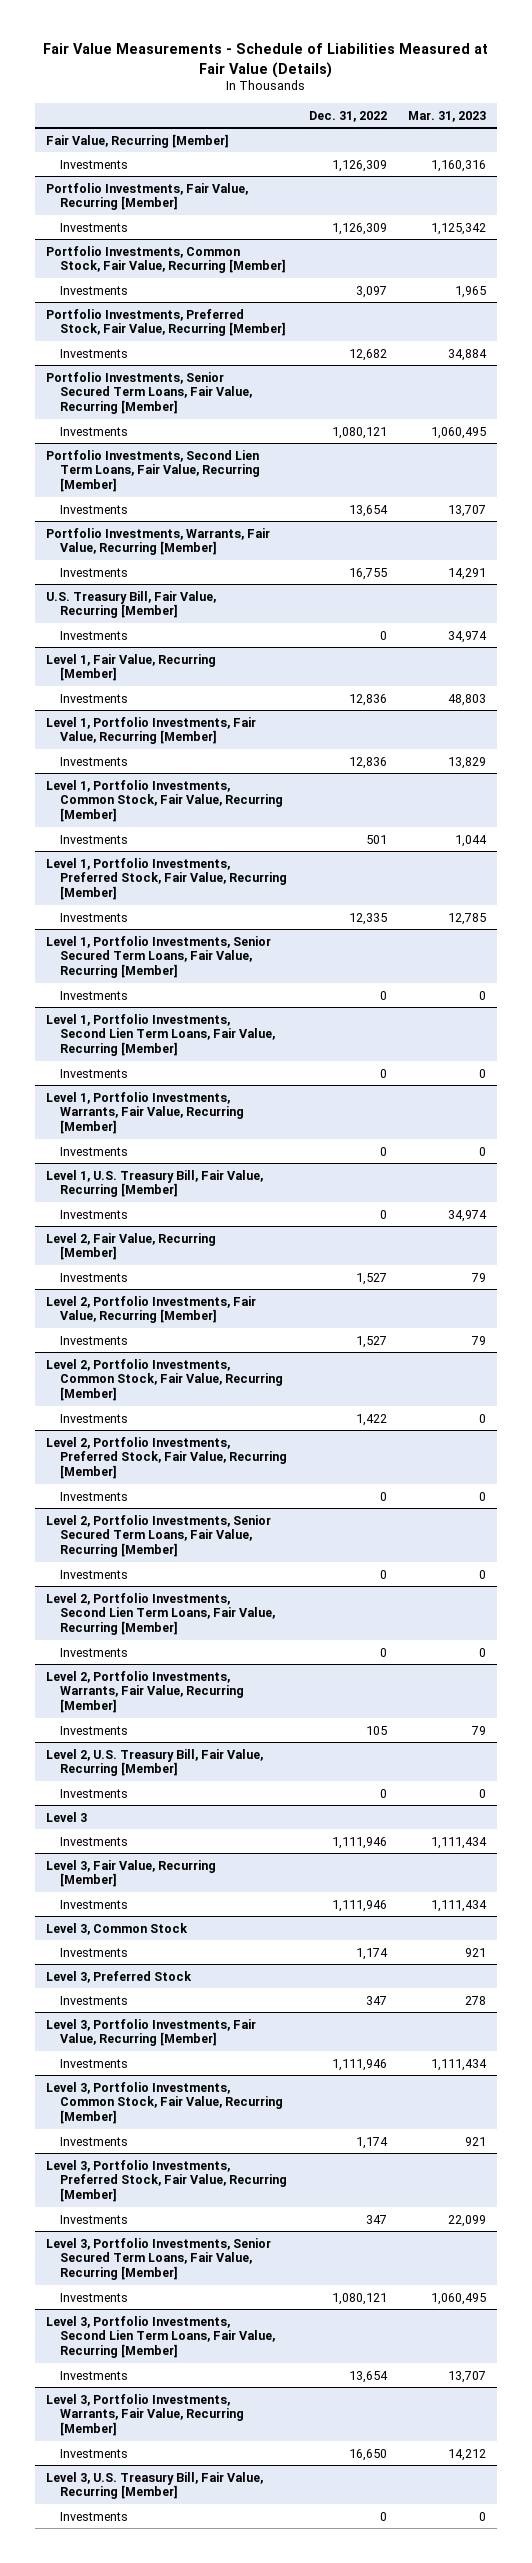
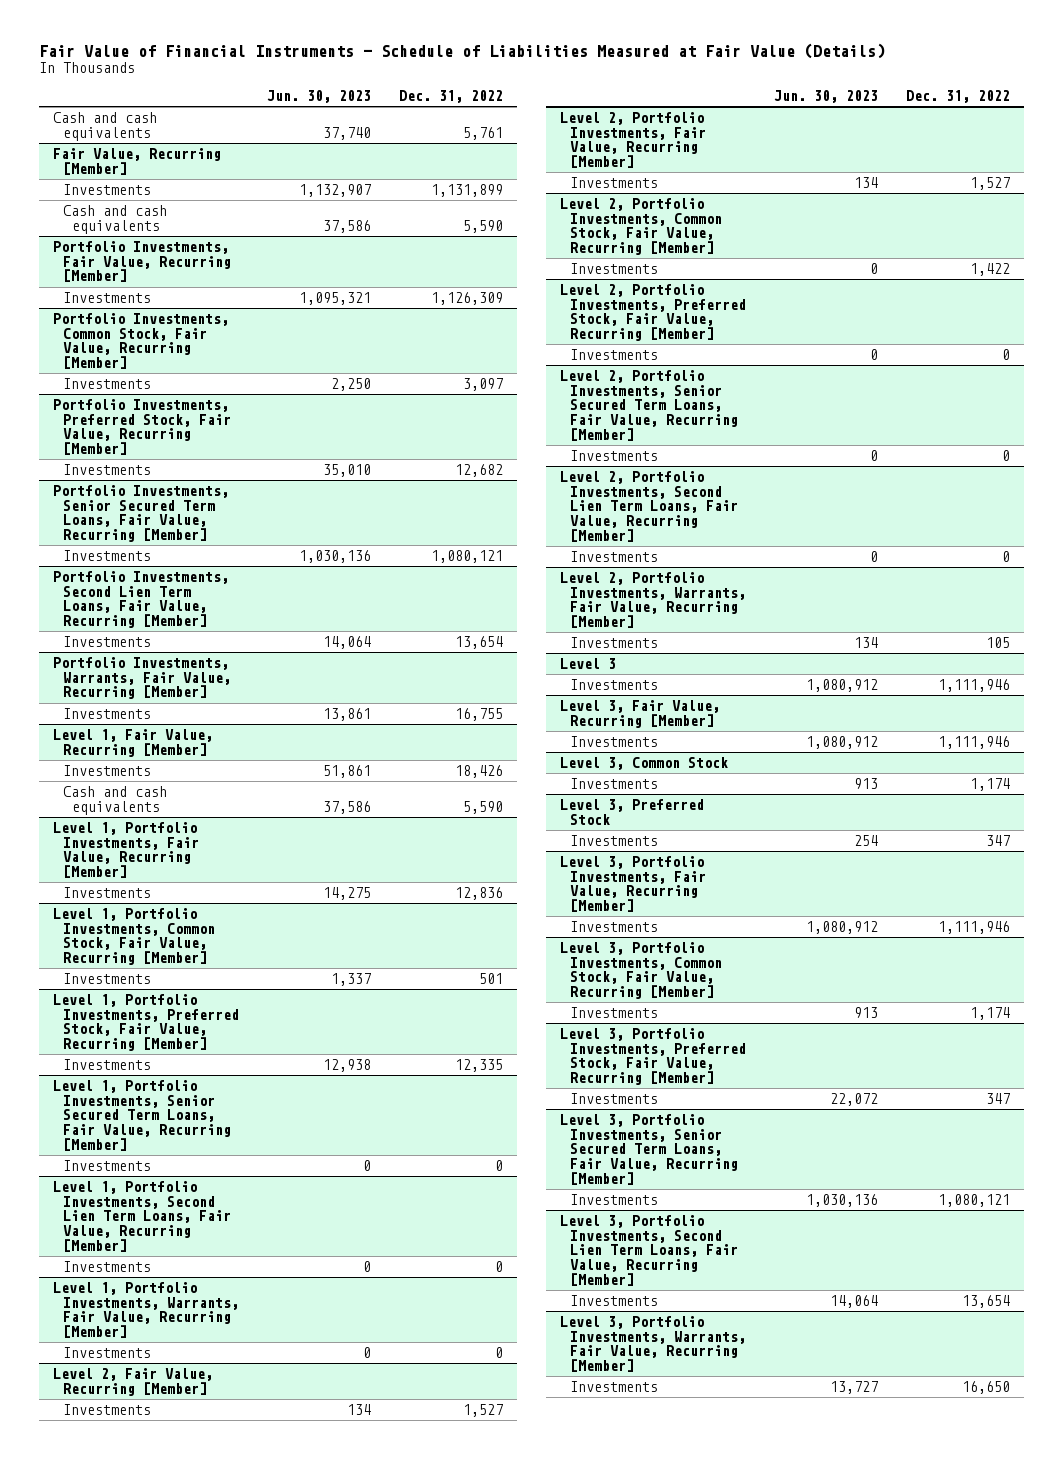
[43,43,489,78] Fair Value Measurements - Schedule of Liabilities Measured at Fair Value (Details) -> [39,43,886,60] Fair Value of Financial Instruments - Schedule of Liabilities Measured at Fair Value (Details)
[408,110,487,122] Mar. 31, 2023 -> none
none -> [266,90,371,104] Jun. 30, 2023
none -> [53,112,158,141] Cash and cash equivalents
[331,159,387,172] 1,126,309 -> [430,184,503,198] 1,131,899
none -> [62,205,167,234] Cash and cash equivalents
[45,590,216,619] U.S. Treasury Bill, Fair Value, Recurring [Member] -> none
[60,630,129,640] Investments -> none
[348,693,387,706] 12,836 -> [454,765,503,779] 18,426
none -> [62,786,167,815] Cash and cash equivalents
[45,1169,263,1198] Level 1, U.S. Treasury Bill, Fair Value, Recurring [Member] -> none
[60,1209,129,1219] Investments -> none
[45,1748,263,1777] Level 2, U.S. Treasury Bill, Fair Value, Recurring [Member] -> none
[60,1788,129,1798] Investments -> none
[45,2471,263,2500] Level 3, U.S. Treasury Bill, Fair Value, Recurring [Member] -> none
[60,2511,129,2521] Investments -> none

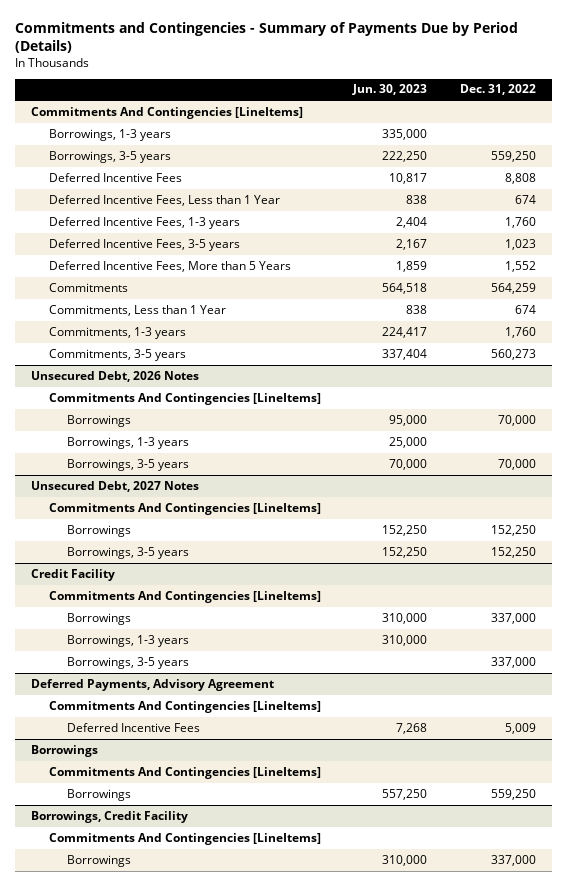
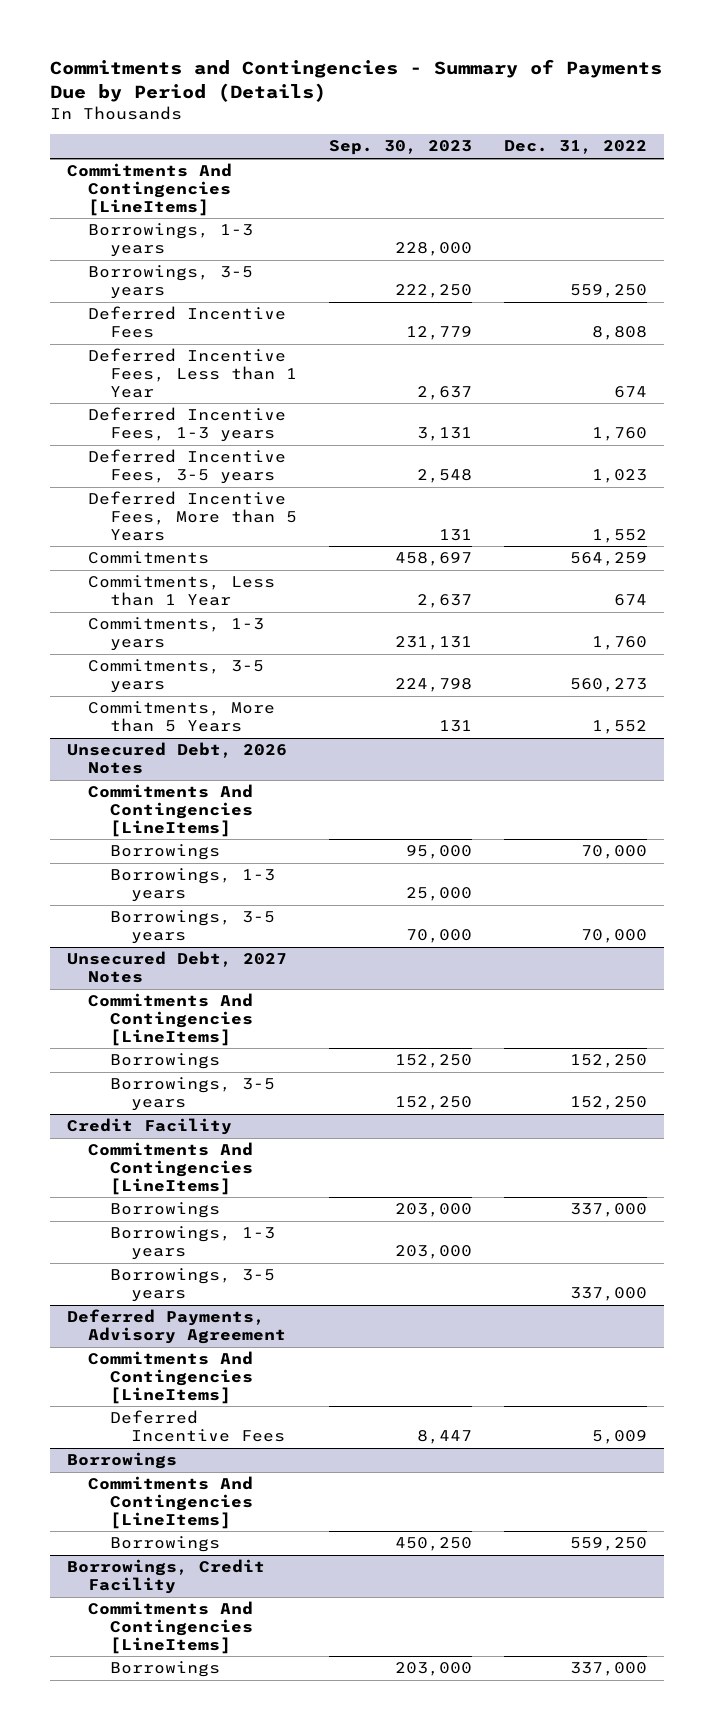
[352,84,428,96] Jun. 30, 2023 -> none
none -> [328,140,472,156] Sep. 30, 2023
none -> [88,701,276,733] Commitments, More than 5 Years

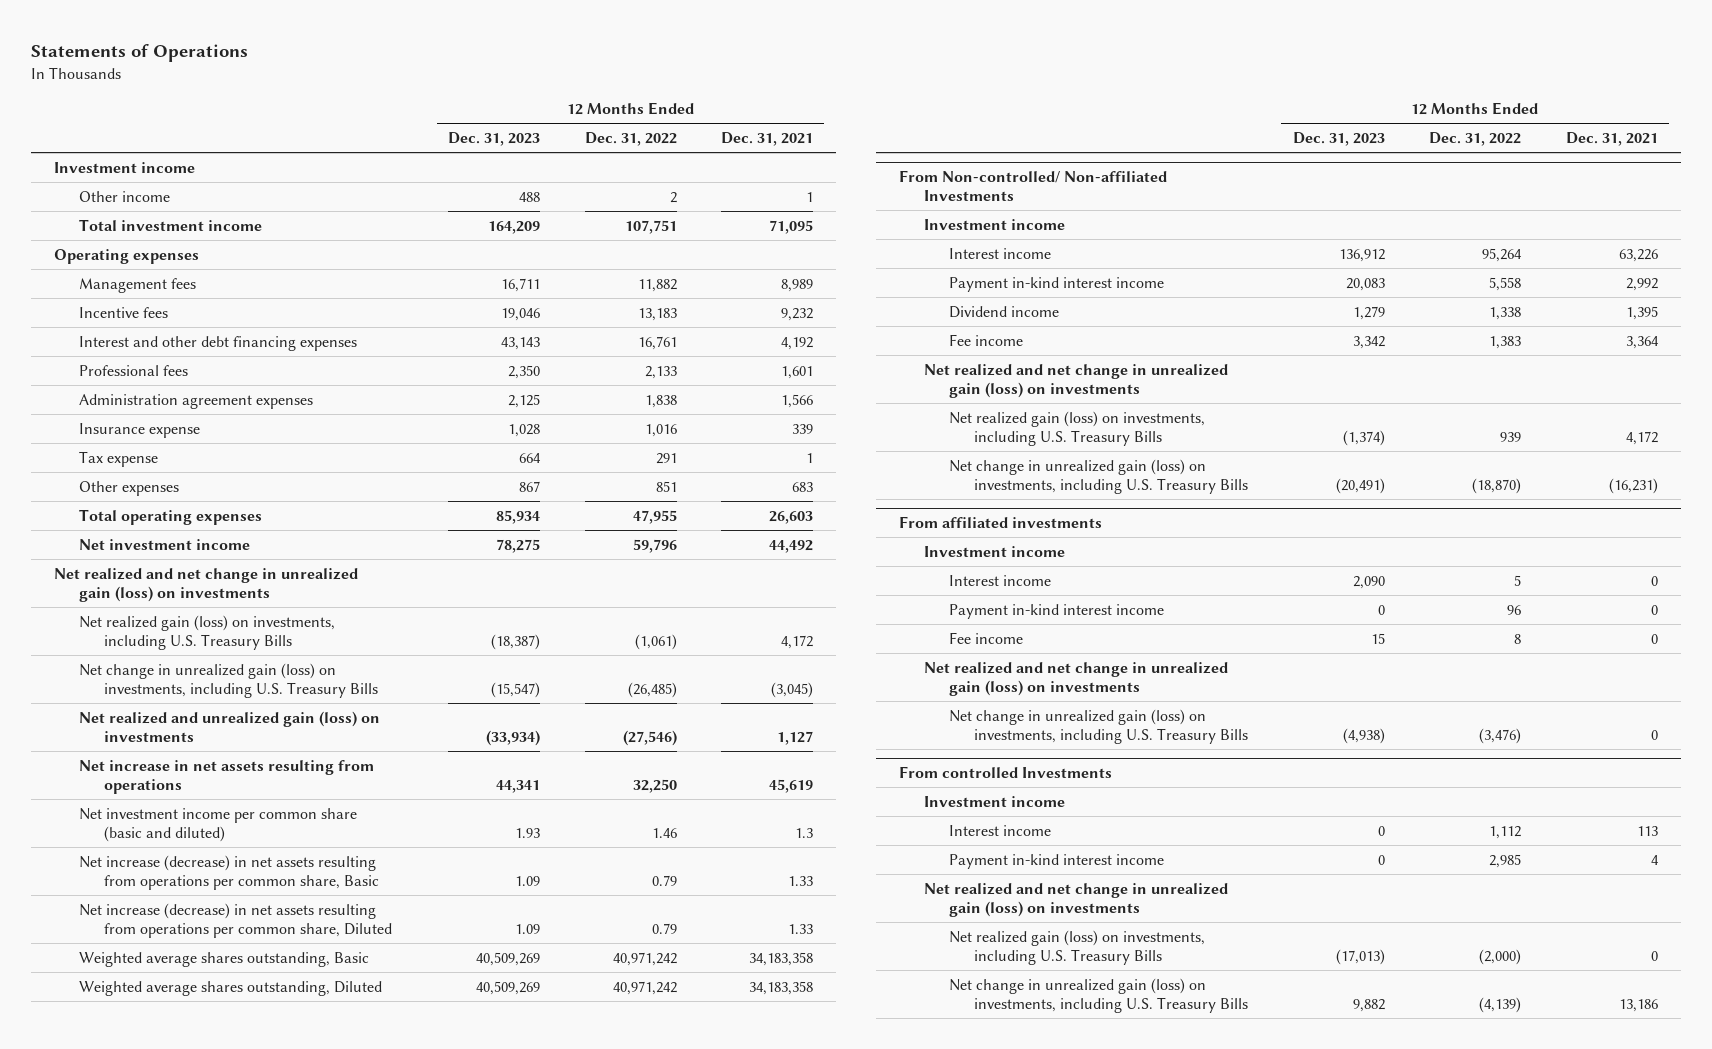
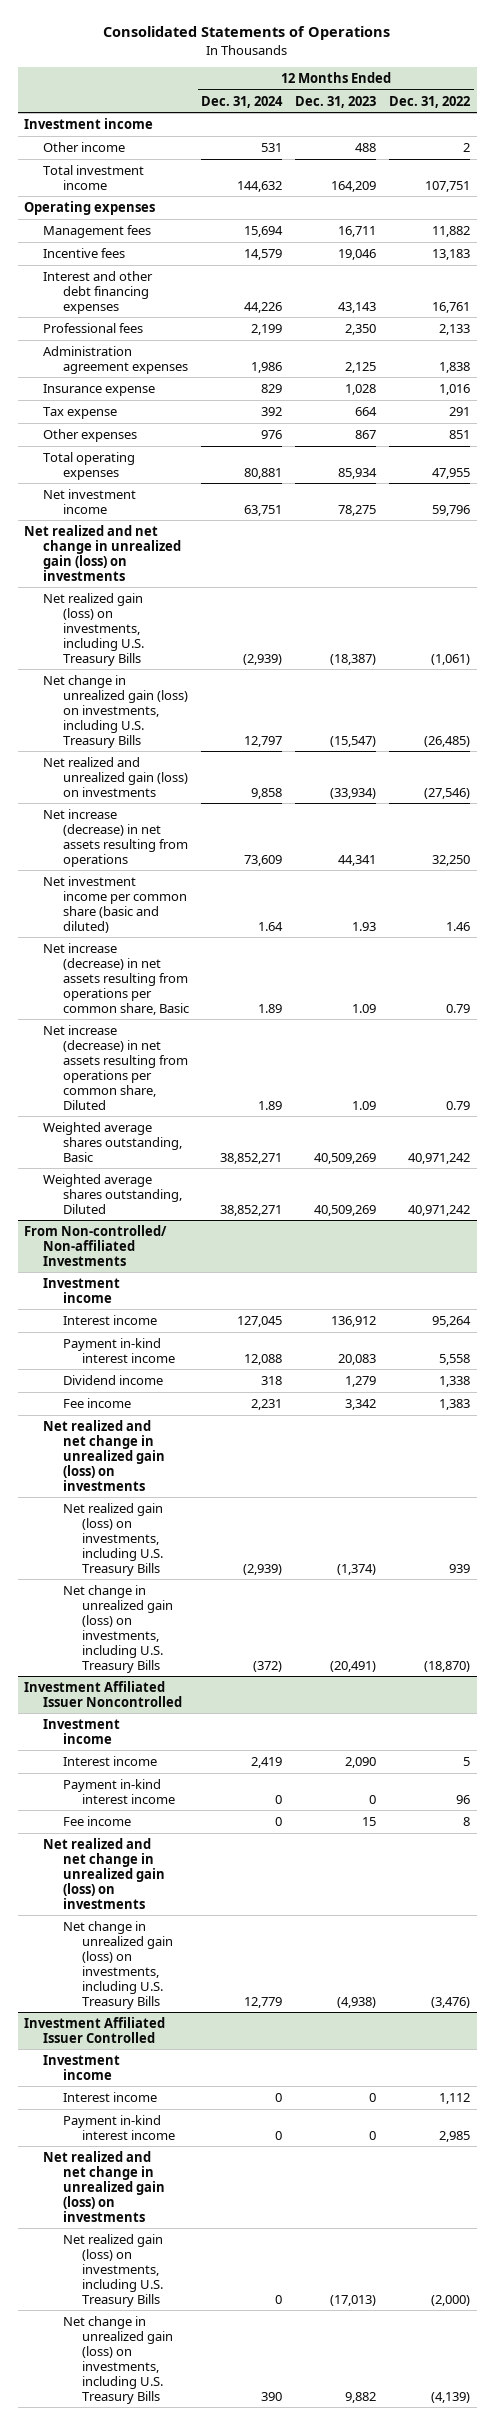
[31,43,249,62] Statements of Operations -> [103,26,391,41] Consolidated Statements of Operations
[721,132,814,147] Dec. 31, 2021 -> none
none -> [201,95,284,108] Dec. 31, 2024
[78,759,374,794] Net increase in net assets resulting from operations -> [43,808,188,867] Net increase (decrease) in net assets resulting from operations
[898,516,1102,529] From affiliated investments -> [24,1680,183,1707] Investment Affiliated Issuer Noncontrolled
[898,766,1112,779] From controlled Investments -> [24,2016,166,2043] Investment Affiliated Issuer Controlled

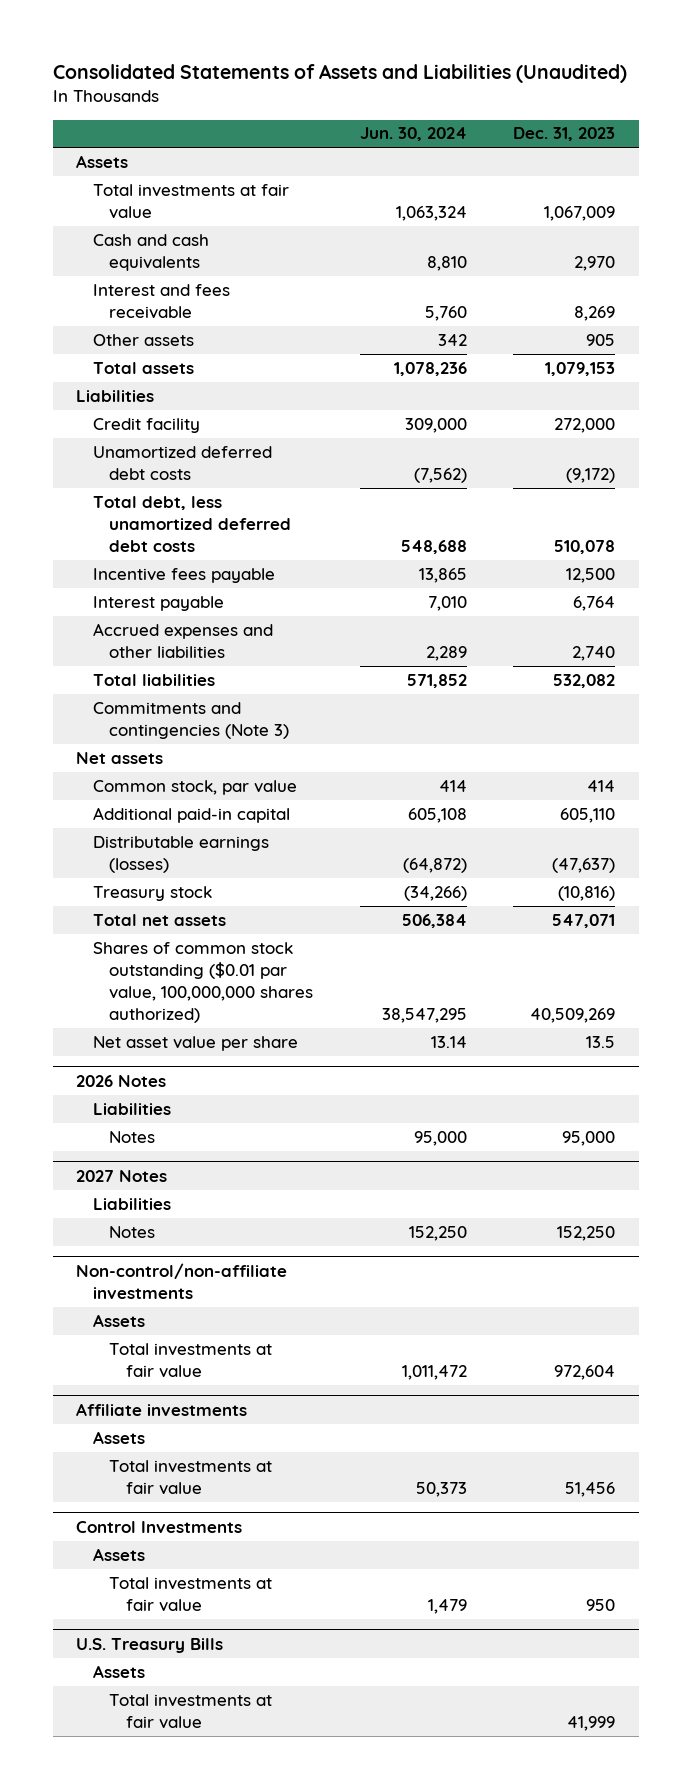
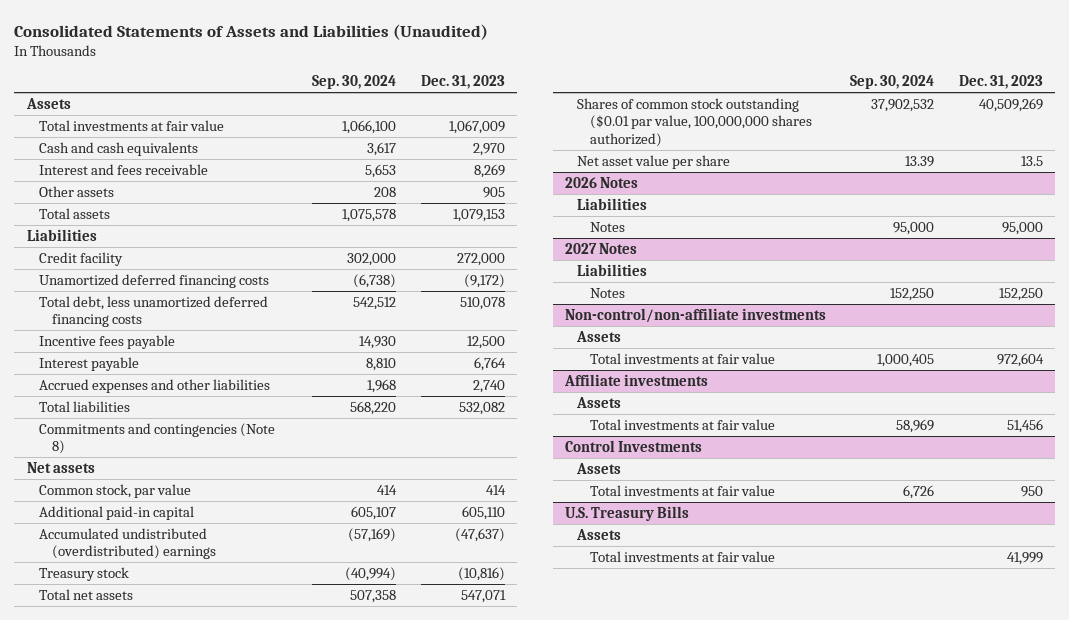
[359,127,467,142] Jun. 30, 2024 -> none
none -> [312,75,397,90] Sep. 30, 2024
[92,445,272,480] Unamortized deferred debt costs -> [39,273,270,288] Unamortized deferred financing costs
[92,495,292,552] Total debt, less unamortized deferred debt costs -> [39,295,269,328] Total debt, less unamortized deferred financing costs
[92,701,290,739] Commitments and contingencies (Note 3) -> [39,422,276,455] Commitments and contingencies (Note 8)
[92,835,269,873] Distributable earnings (losses) -> [39,527,216,560] Accumulated undistributed (overdistributed) earnings

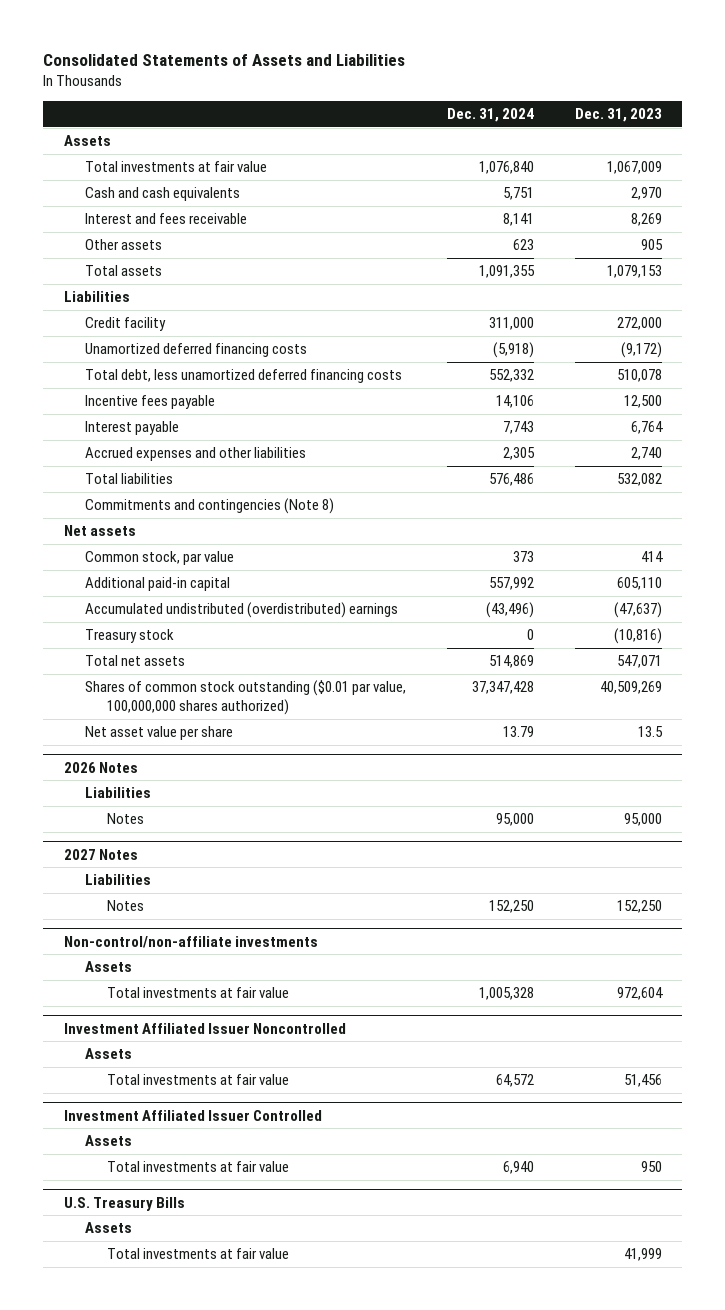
[14,23,489,40] Consolidated Statements of Assets and Liabilities (Unaudited) -> [43,54,406,67] Consolidated Statements of Assets and Liabilities
[312,75,397,90] Sep. 30, 2024 -> none
none -> [446,108,534,123] Dec. 31, 2024
[563,373,708,386] Affiliate investments -> [63,1022,346,1034] Investment Affiliated Issuer Noncontrolled
[564,439,702,452] Control Investments -> [63,1109,322,1121] Investment Affiliated Issuer Controlled

